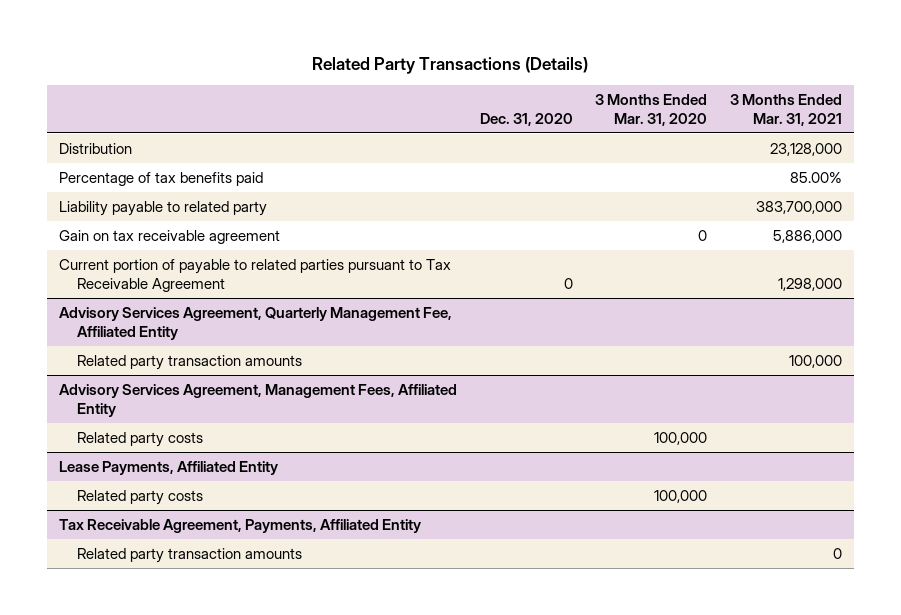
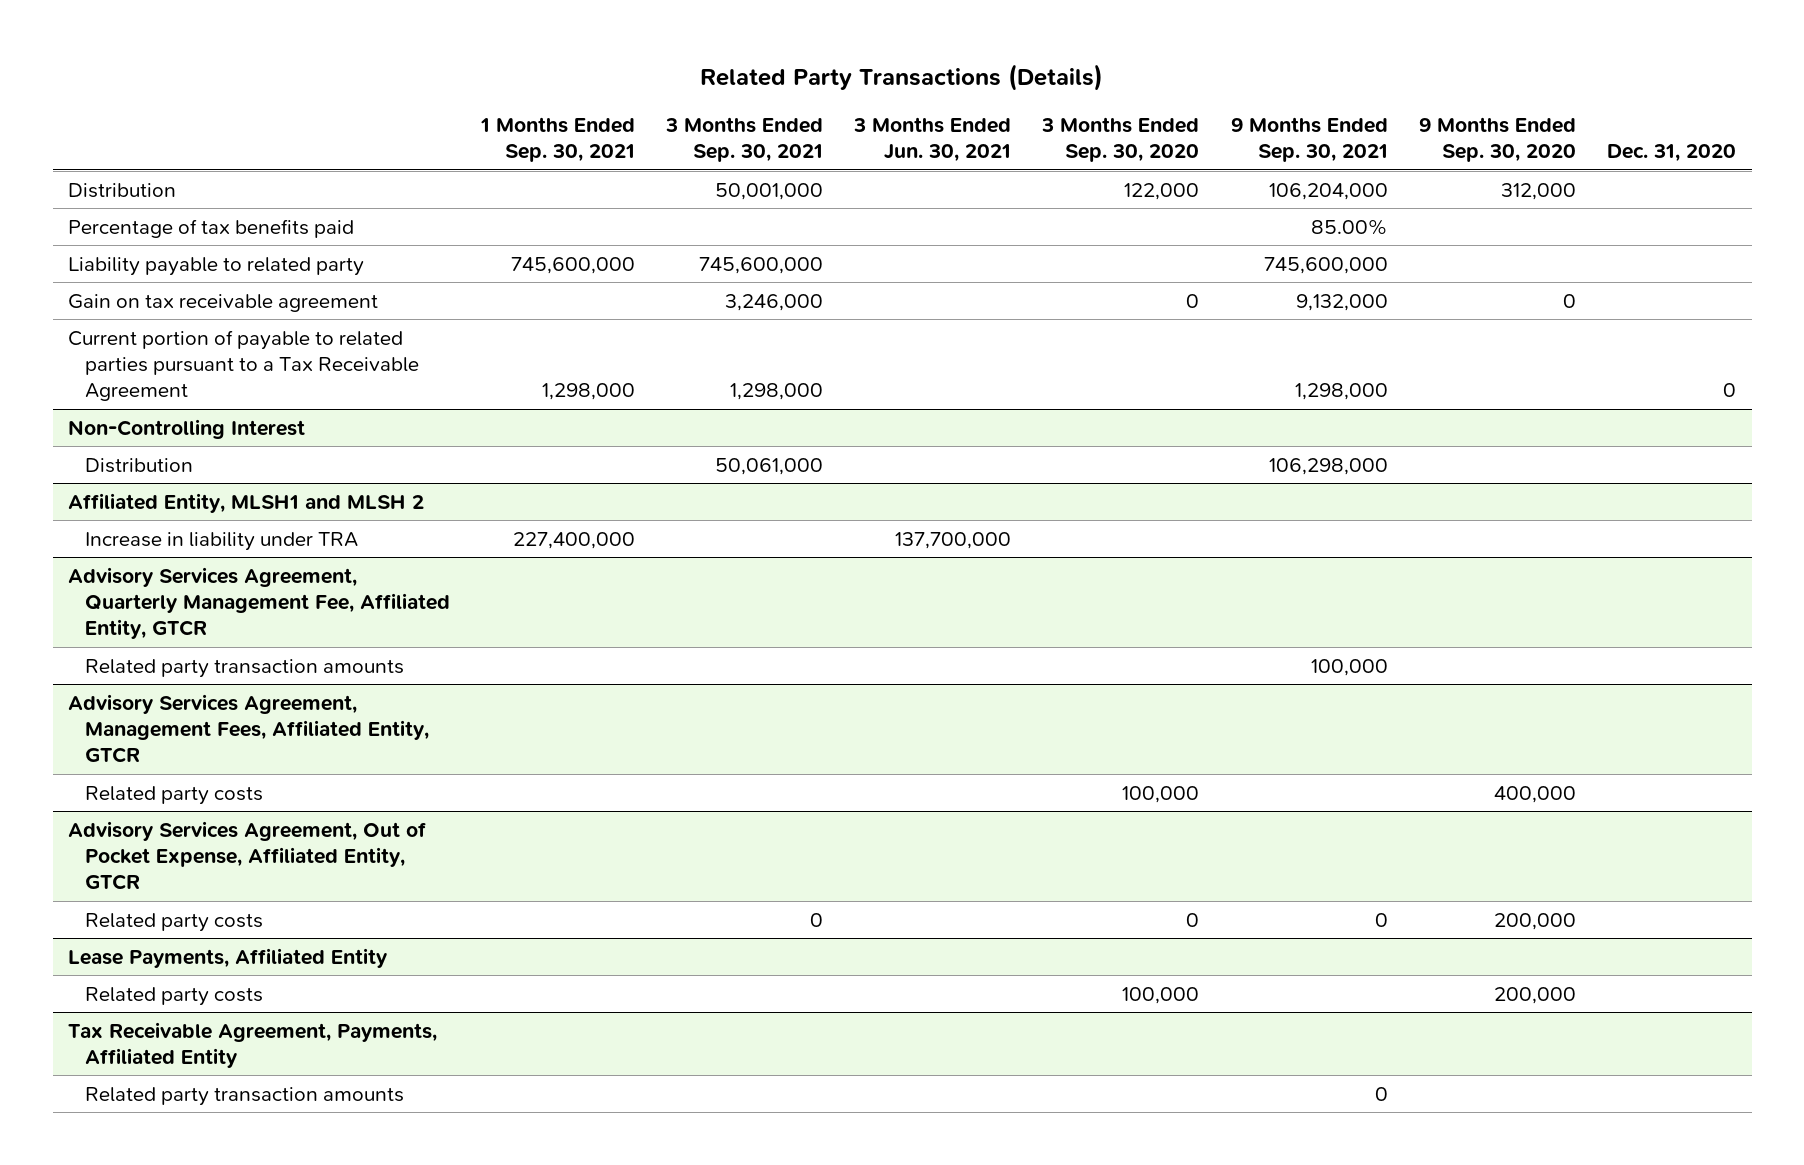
[595,93,708,126] 3 Months Ended Mar. 31, 2020 -> none
[730,93,843,126] 3 Months Ended Mar. 31, 2021 -> none
none -> [479,117,635,163] 1 Months Ended Sep. 30, 2021
none -> [665,117,824,163] 3 Months Ended Sep. 30, 2021
none -> [853,117,1012,163] 3 Months Ended Jun. 30, 2021
none -> [1041,117,1200,163] 3 Months Ended Sep. 30, 2020
none -> [1230,117,1388,163] 9 Months Ended Sep. 30, 2021
none -> [1418,117,1576,163] 9 Months Ended Sep. 30, 2020
[58,258,451,292] Current portion of payable to related parties pursuant to Tax Receivable Agreement -> [68,329,419,402] Current portion of payable to related parties pursuant to a Tax Receivable Agreement
none -> [68,418,306,439] Non-Controlling Interest
none -> [84,457,193,473] Distribution
none -> [68,492,425,513] Affiliated Entity, MLSH1 and MLSH 2
none -> [84,531,358,551] Increase in liability under TRA
[58,306,452,340] Advisory Services Agreement, Quarterly Management Fee, Affiliated Entity -> [68,566,450,640] Advisory Services Agreement, Quarterly Management Fee, Affiliated Entity, GTCR
[58,383,457,417] Advisory Services Agreement, Management Fees, Affiliated Entity -> [68,693,429,764] Advisory Services Agreement, Management Fees, Affiliated Entity, GTCR
none -> [68,820,428,891] Advisory Services Agreement, Out of Pocket Expense, Affiliated Entity, GTCR
none -> [84,912,263,932] Related party costs

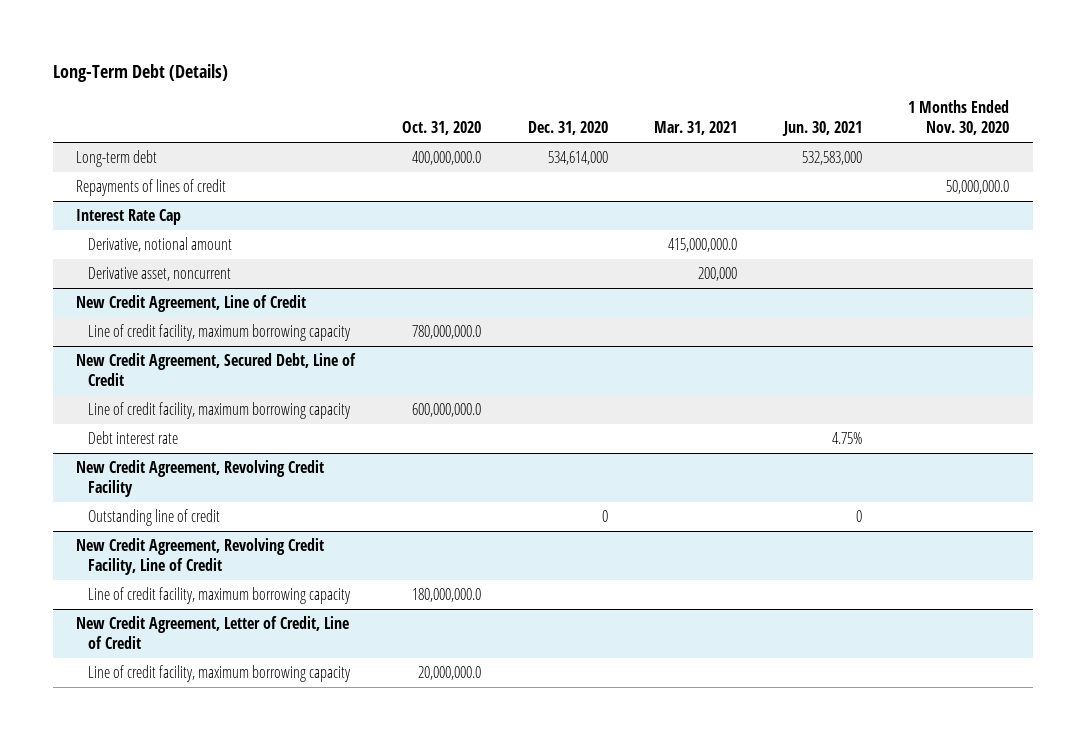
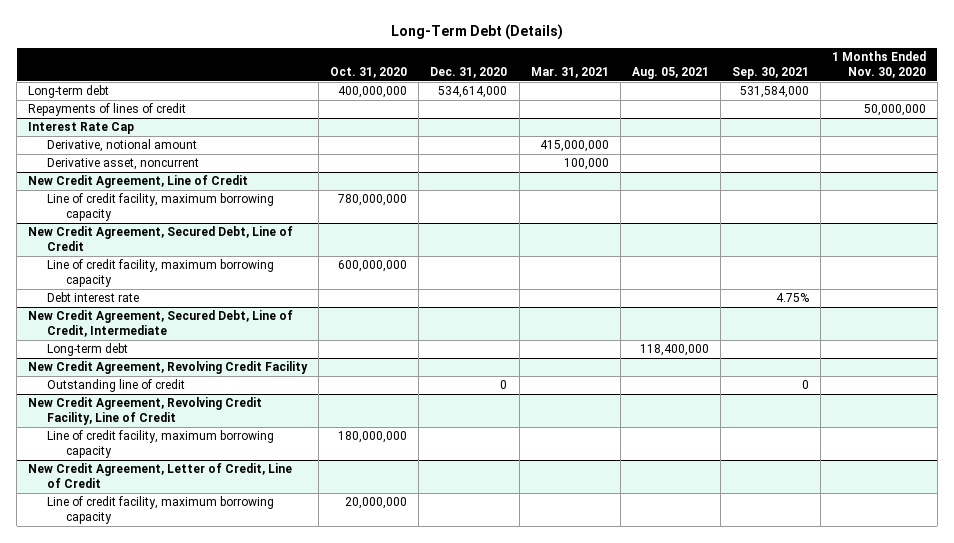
[781,121,862,137] Jun. 30, 2021 -> none
none -> [631,67,709,80] Aug. 05, 2021
none -> [731,67,809,80] Sep. 30, 2021
[411,150,481,165] 400,000,000.0 -> [338,86,408,99] 400,000,000
[946,179,1010,194] 50,000,000.0 -> [863,104,926,117] 50,000,000
[668,237,738,252] 415,000,000.0 -> [539,140,609,153] 415,000,000
[698,266,738,281] 200,000 -> [563,158,609,171] 100,000
[411,324,481,339] 780,000,000.0 -> [338,194,408,207] 780,000,000
[411,402,481,417] 600,000,000.0 -> [338,260,408,273] 600,000,000
none -> [28,310,294,338] New Credit Agreement, Secured Debt, Line of Credit, Intermediate
none -> [47,343,129,357] Long-term debt
[411,587,481,602] 180,000,000.0 -> [338,431,408,444] 180,000,000
[417,665,481,680] 20,000,000.0 -> [345,497,408,510] 20,000,000

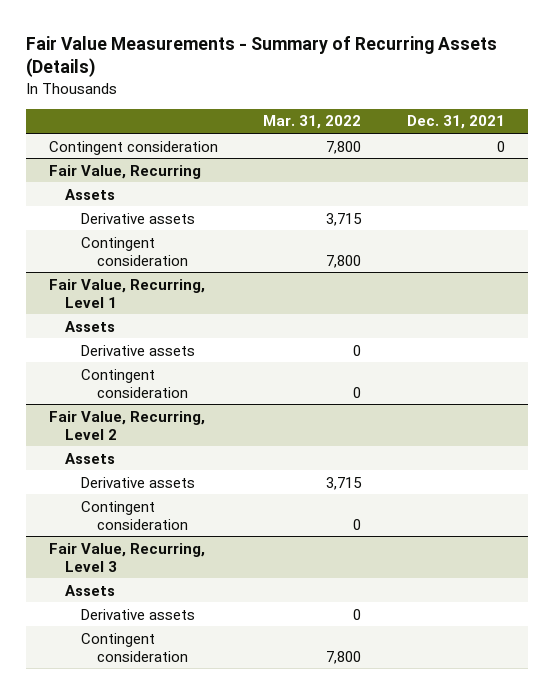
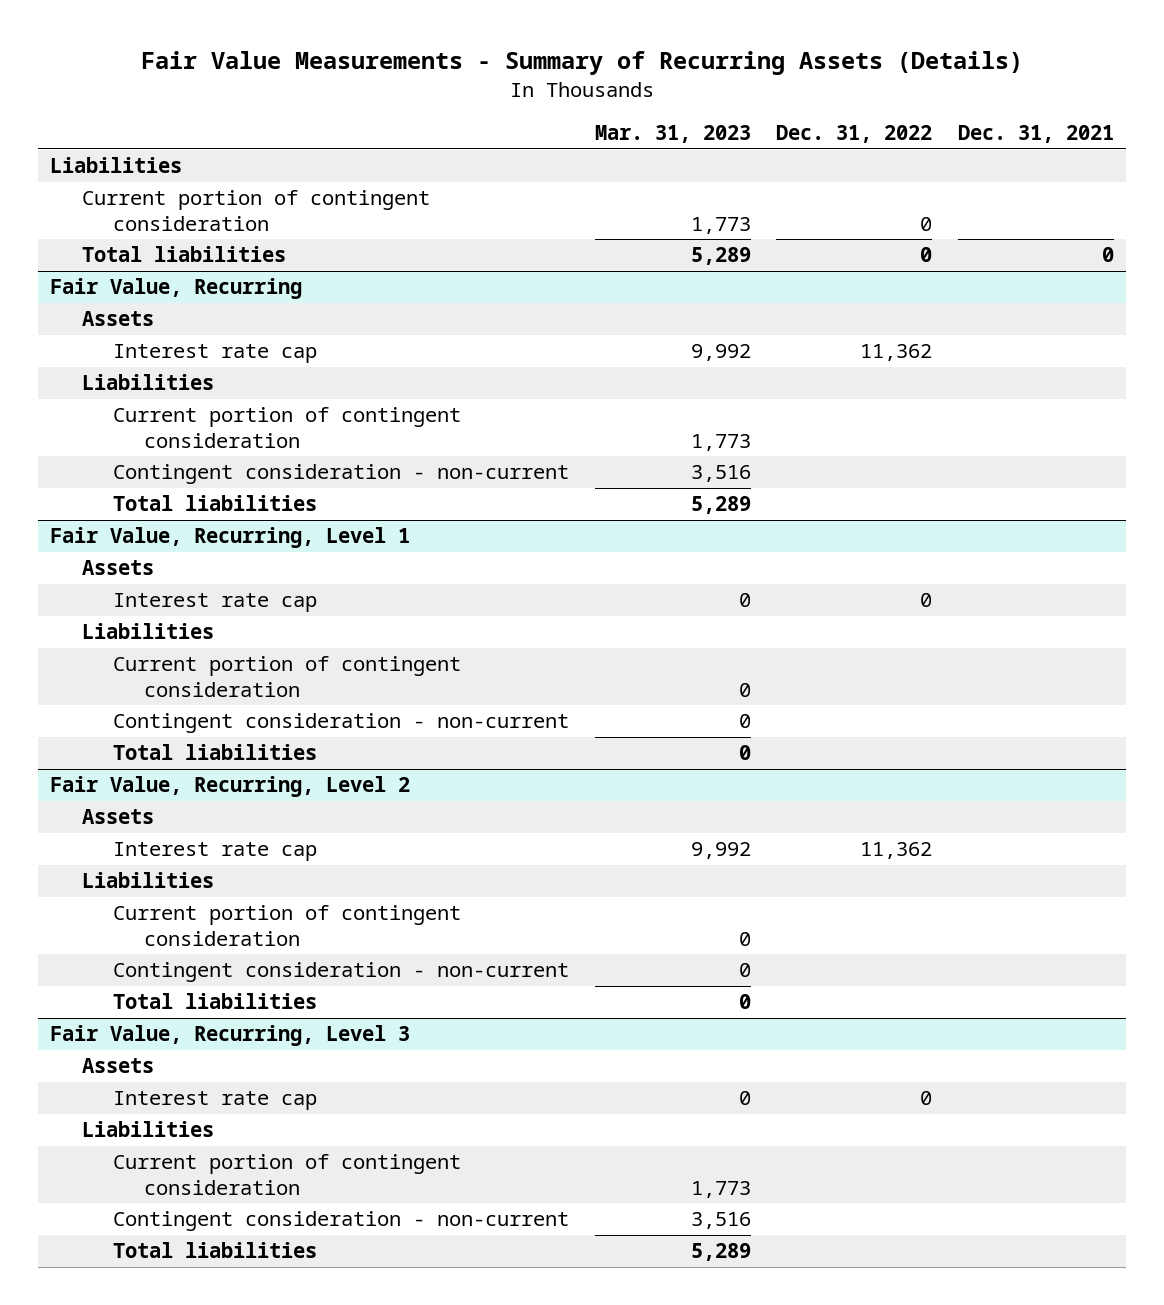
[263,115,362,130] Mar. 31, 2022 -> none
none -> [594,125,751,144] Mar. 31, 2023
none -> [776,125,933,144] Dec. 31, 2022
none -> [50,157,183,174] Liabilities
none -> [81,190,430,231] Current portion of contingent consideration
[48,140,218,155] Contingent consideration -> [81,246,286,263] Total liabilities
[80,212,195,224] Derivative assets -> [113,344,318,364] Interest rate cap
none -> [81,374,214,391] Liabilities
none -> [113,407,462,448] Current portion of contingent consideration
none -> [113,464,570,485] Contingent consideration - non-current
[80,236,188,266] Contingent consideration -> [113,495,318,512] Total liabilities
[80,344,195,356] Derivative assets -> [113,593,318,613] Interest rate cap
none -> [81,623,214,640] Liabilities
none -> [113,656,462,697] Current portion of contingent consideration
none -> [113,713,570,734] Contingent consideration - non-current
[80,368,188,398] Contingent consideration -> [113,744,318,761] Total liabilities
[80,476,195,488] Derivative assets -> [113,842,318,862] Interest rate cap
none -> [81,872,214,889] Liabilities
none -> [113,905,462,946] Current portion of contingent consideration
none -> [113,962,570,983] Contingent consideration - non-current
[80,500,188,530] Contingent consideration -> [113,993,318,1010] Total liabilities
[80,608,195,620] Derivative assets -> [113,1091,318,1111] Interest rate cap
none -> [81,1121,214,1138] Liabilities
none -> [113,1154,462,1195] Current portion of contingent consideration
none -> [113,1211,570,1232] Contingent consideration - non-current
[80,632,188,662] Contingent consideration -> [113,1242,318,1259] Total liabilities

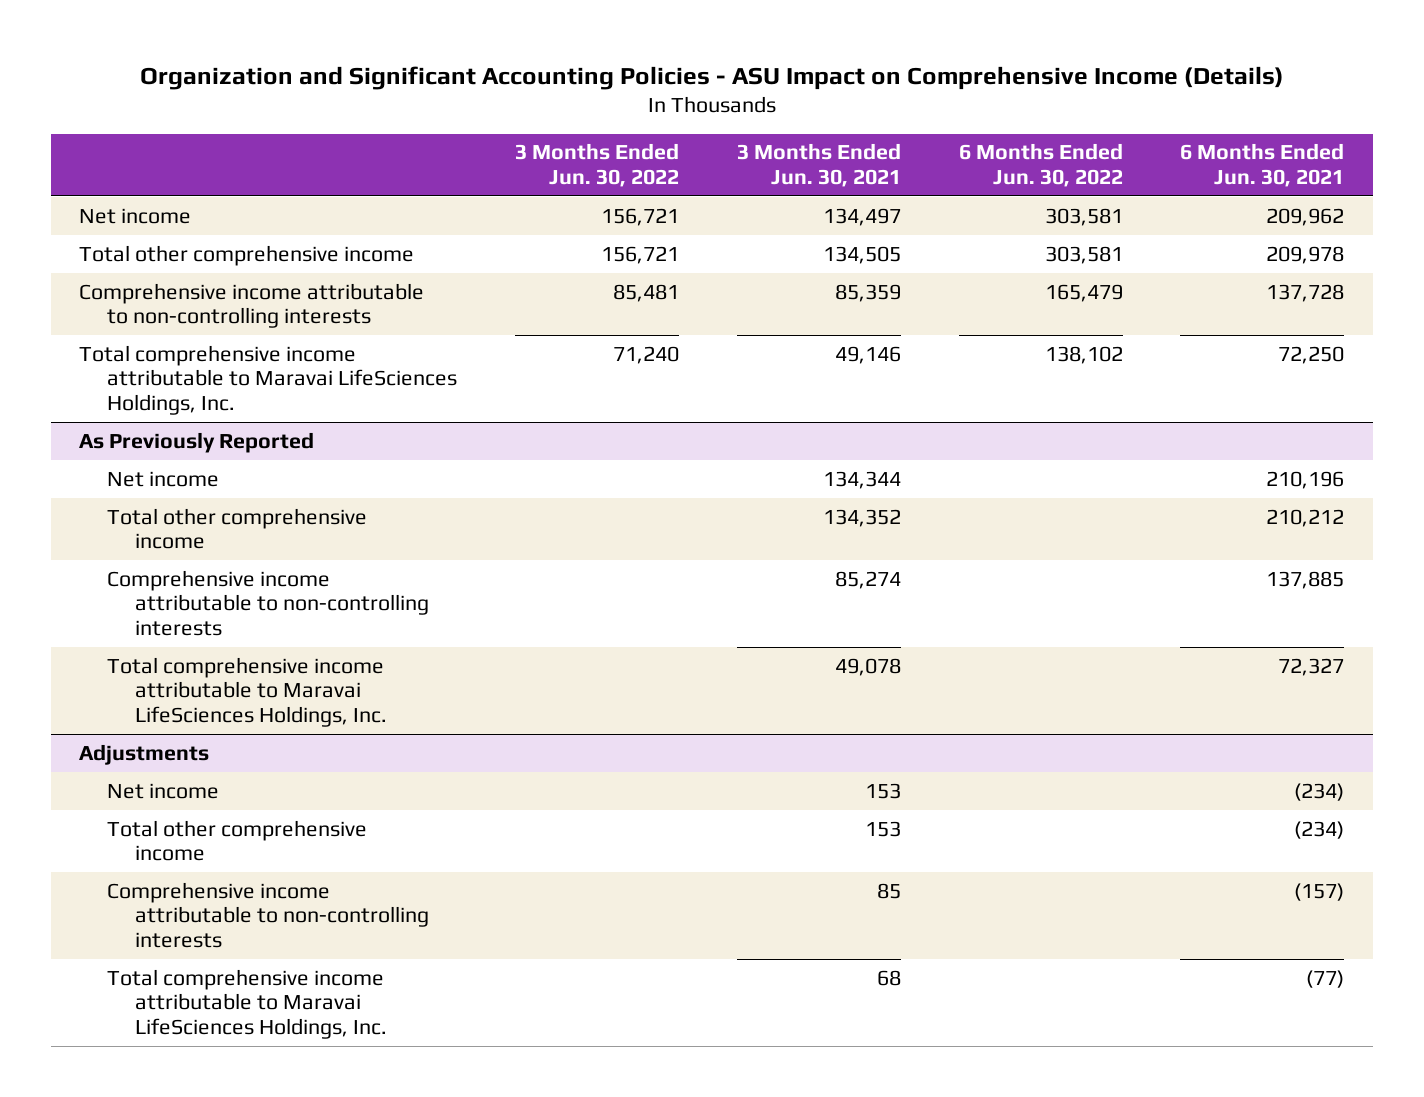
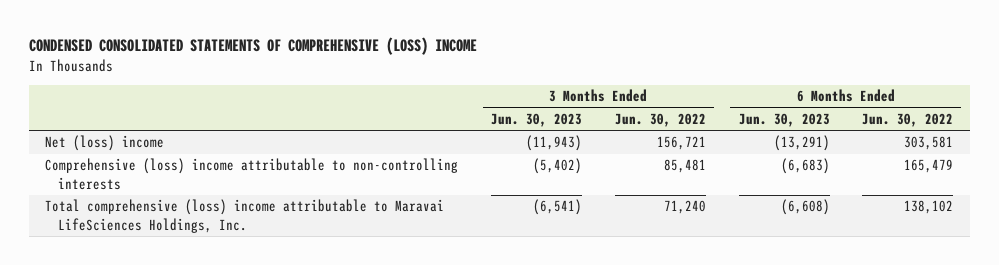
[139,65,1284,90] Organization and Significant Accounting Policies - ASU Impact on Comprehensive Income (Details) -> [28,37,477,56] CONDENSED CONSOLIDATED STATEMENTS OF COMPREHENSIVE (LOSS) INCOME
[736,143,901,187] 3 Months Ended Jun. 30, 2021 -> none
[1180,143,1345,187] 6 Months Ended Jun. 30, 2021 -> none
none -> [491,112,583,127] Jun. 30, 2023
none -> [738,112,830,127] Jun. 30, 2023
[79,244,415,266] Total other comprehensive income -> none
[79,431,315,453] As Previously Reported -> none
[107,470,220,487] Net income -> none
[107,507,368,550] Total other comprehensive income -> none
[107,569,430,636] Comprehensive income attributable to non-controlling interests -> none
[107,656,388,727] Total comprehensive income attributable to Maravai LifeSciences Holdings, Inc. -> none
[79,743,210,765] Adjustments -> none
[107,782,220,799] Net income -> none
[107,819,368,862] Total other comprehensive income -> none
[107,881,430,948] Comprehensive income attributable to non-controlling interests -> none
[107,968,388,1039] Total comprehensive income attributable to Maravai LifeSciences Holdings, Inc. -> none
[79,207,192,224] Net income -> [45,135,165,152] Net (loss) income
[79,282,425,329] Comprehensive income attributable to non-controlling interests -> [45,158,459,190] Comprehensive (loss) income attributable to non-controlling interests
[79,344,458,415] Total comprehensive income attributable to Maravai LifeSciences Holdings, Inc. -> [45,199,445,233] Total comprehensive (loss) income attributable to Maravai LifeSciences Holdings, Inc.

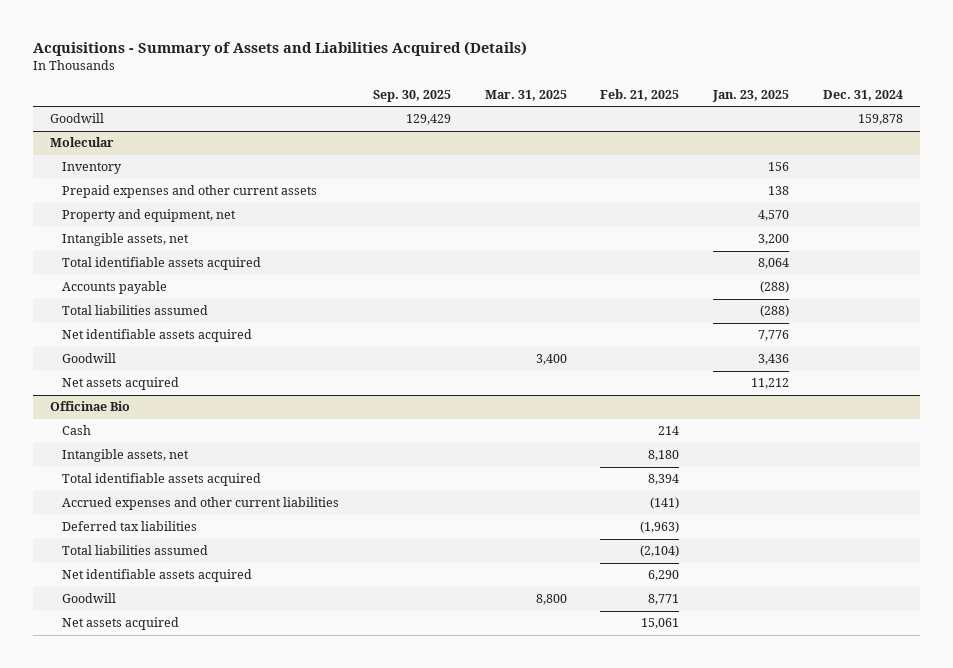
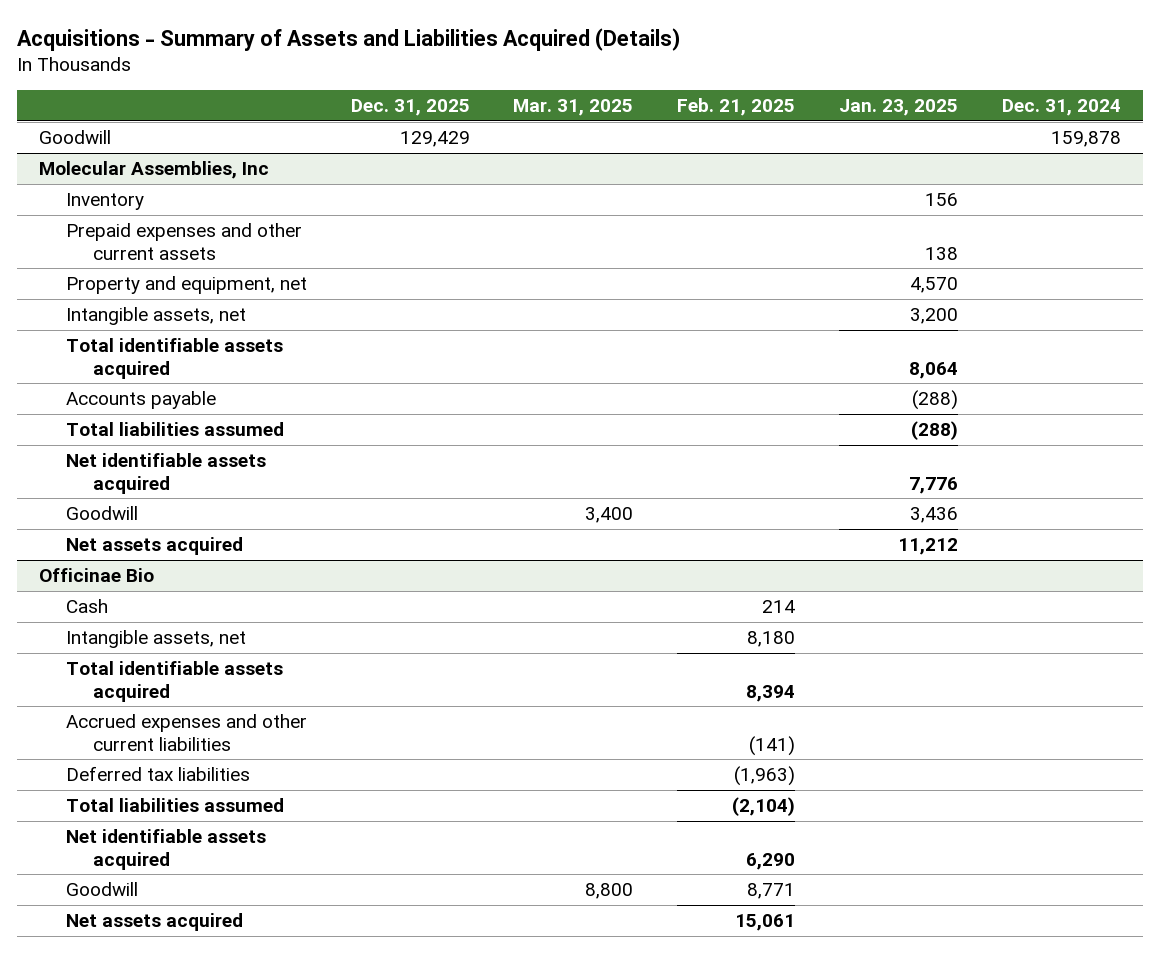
[372,89,451,102] Sep. 30, 2025 -> none
none -> [350,99,470,117] Dec. 31, 2025
[49,137,114,148] Molecular -> [38,160,269,179] Molecular Assemblies, Inc

